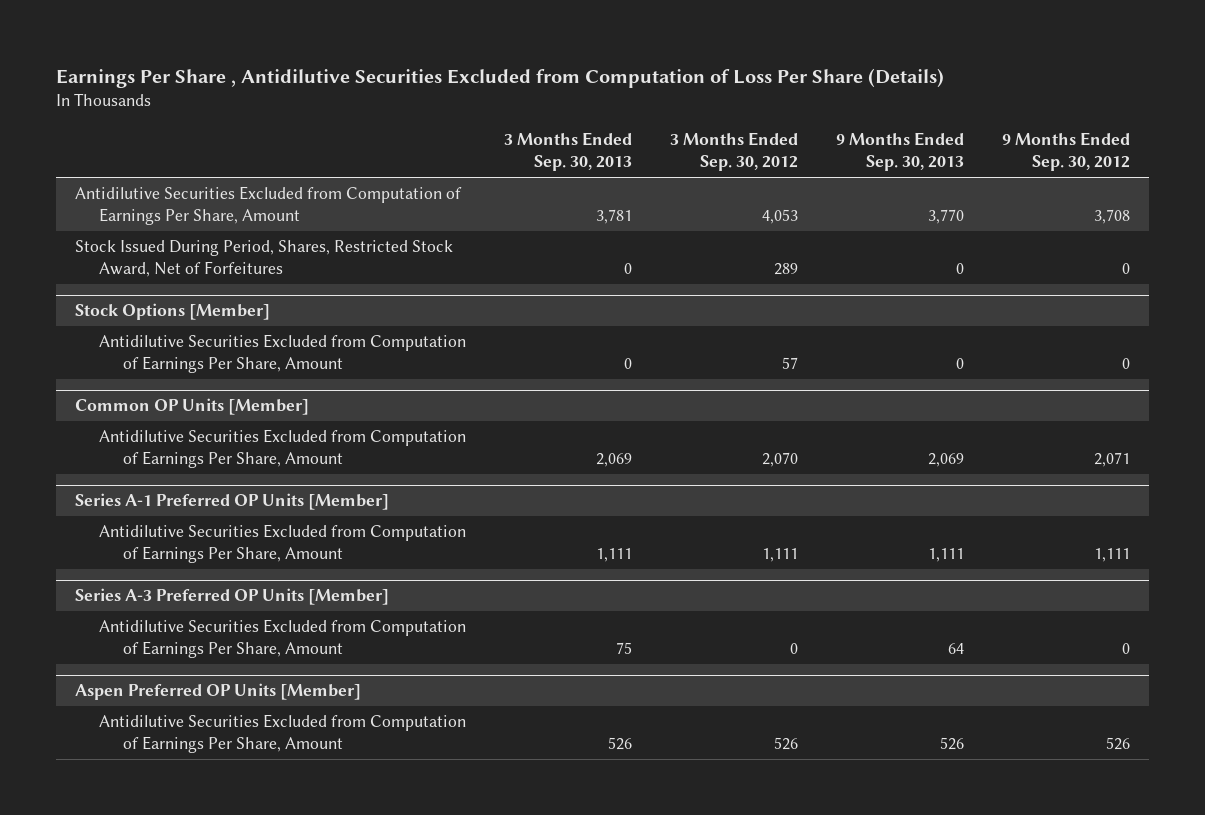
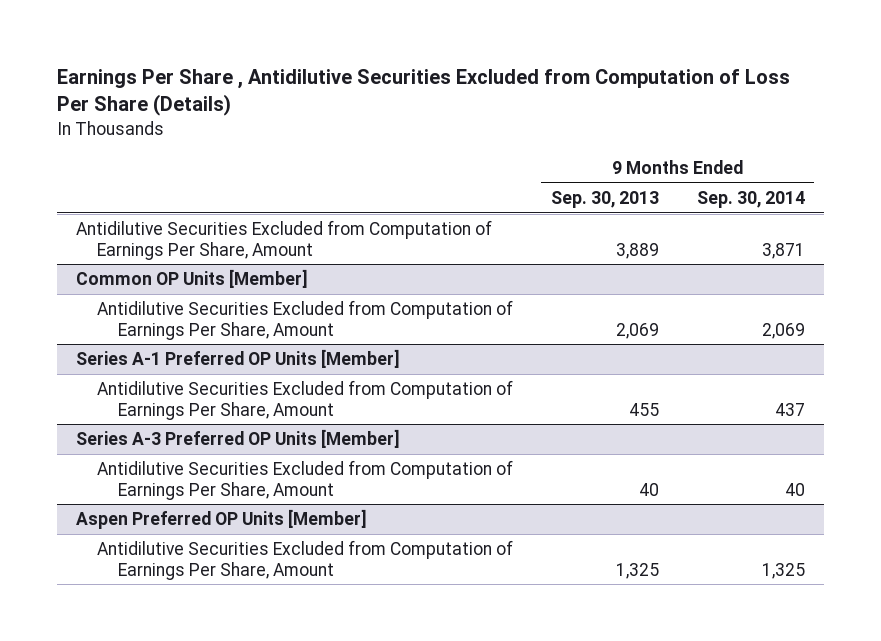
[503,132,632,172] 3 Months Ended Sep. 30, 2013 -> none
[669,132,798,172] 3 Months Ended Sep. 30, 2012 -> none
[1002,132,1131,172] 9 Months Ended Sep. 30, 2012 -> none
none -> [696,190,805,208] Sep. 30, 2014
[74,240,453,278] Stock Issued During Period, Shares, Restricted Stock Award, Net of Forfeitures -> none
[74,303,270,321] Stock Options [Member] -> none
[98,334,466,374] Antidilutive Securities Excluded from Computation of Earnings Per Share, Amount -> none
[928,209,965,225] 3,770 -> [615,242,659,259] 3,889
[928,548,965,563] 1,111 -> [628,402,659,416] 455
[948,643,965,655] 64 -> [638,482,659,496] 40
[940,737,965,751] 526 -> [615,562,659,579] 1,325

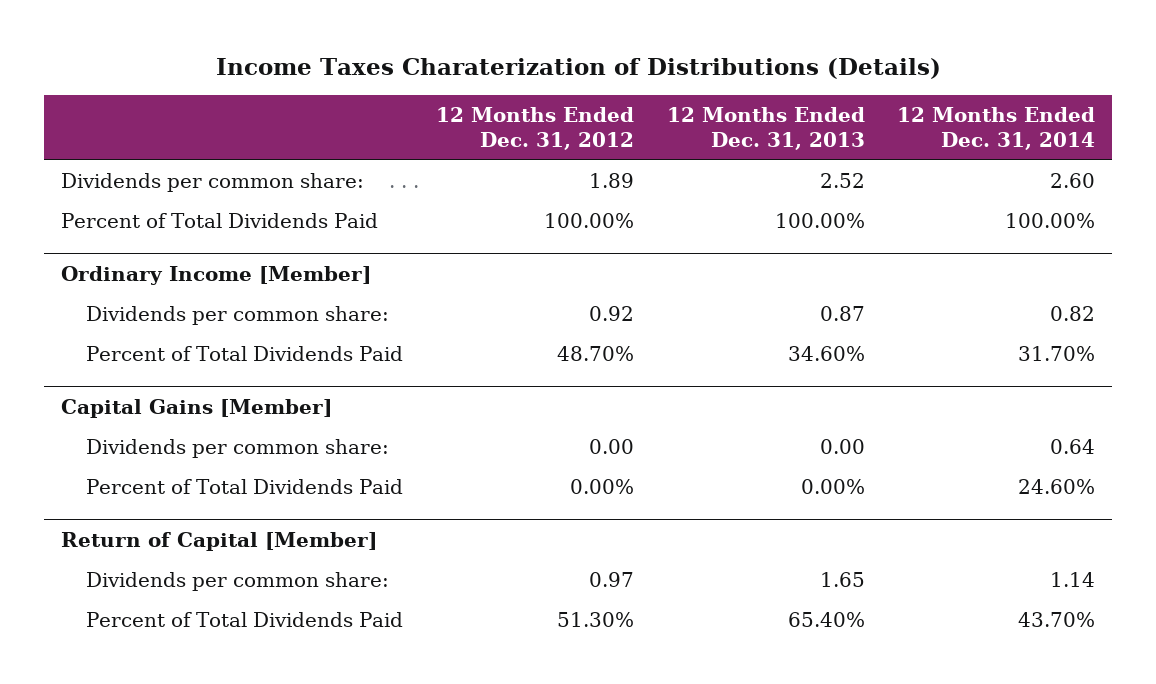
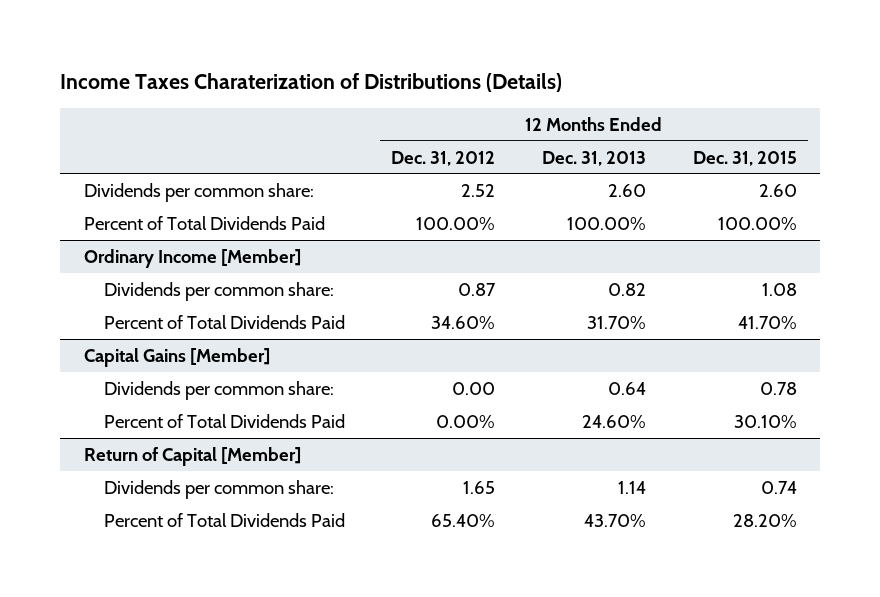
[897,107,1096,151] 12 Months Ended Dec. 31, 2014 -> none
none -> [692,150,797,166] Dec. 31, 2015
[588,173,634,189] 1.89 -> [461,183,496,197] 2.52
[819,173,865,189] 2.52 -> [608,183,647,197] 2.60
[588,306,634,322] 0.92 -> [458,282,497,296] 0.87
[819,306,865,322] 0.87 -> [608,282,647,296] 0.82
[556,346,634,362] 48.70% -> [431,315,496,329] 34.60%
[787,346,865,362] 34.60% -> [587,315,647,329] 31.70%
[819,439,865,455] 0.00 -> [608,381,647,395] 0.64
[800,479,865,495] 0.00% -> [582,414,647,428] 24.60%
[588,572,634,588] 0.97 -> [463,480,496,494] 1.65
[819,572,865,588] 1.65 -> [618,480,647,494] 1.14
[556,612,634,628] 51.30% -> [431,513,496,527] 65.40%
[787,612,865,628] 65.40% -> [584,513,647,527] 43.70%

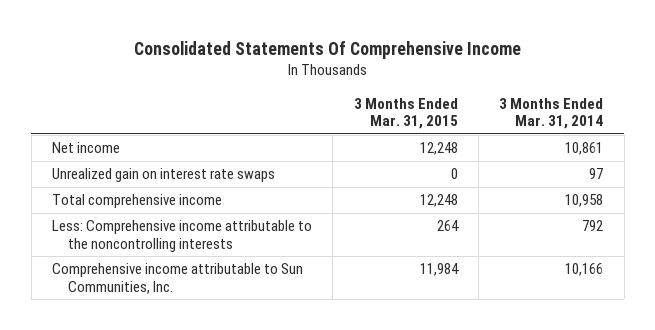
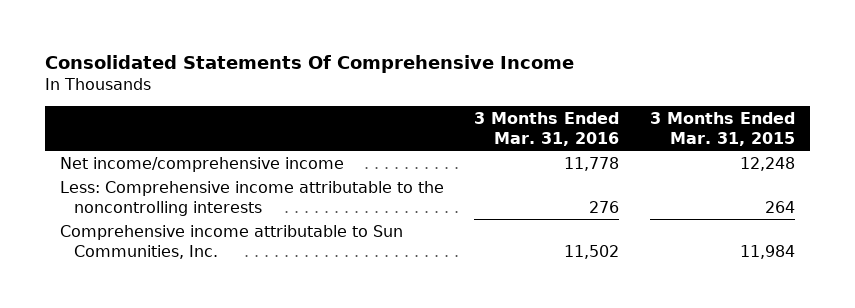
[499,97,604,130] 3 Months Ended Mar. 31, 2014 -> none
none -> [474,112,620,146] 3 Months Ended Mar. 31, 2016
[52,168,276,183] Unrealized gain on interest rate swaps -> none
[52,194,223,209] Total comprehensive income -> none
[52,142,121,154] Net income -> [59,156,344,172] Net income/comprehensive income

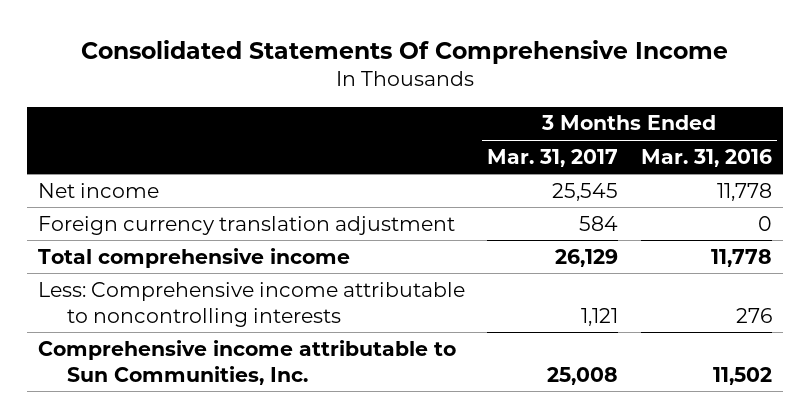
[650,112,796,146] 3 Months Ended Mar. 31, 2015 -> none
none -> [487,148,619,167] Mar. 31, 2017
[59,156,344,172] Net income/comprehensive income -> [38,182,160,198] Net income
none -> [38,215,456,235] Foreign currency translation adjustment
none -> [38,247,351,268] Total comprehensive income
[59,180,444,216] Less: Comprehensive income attributable to the noncontrolling interests -> [38,281,466,327] Less: Comprehensive income attributable to noncontrolling interests

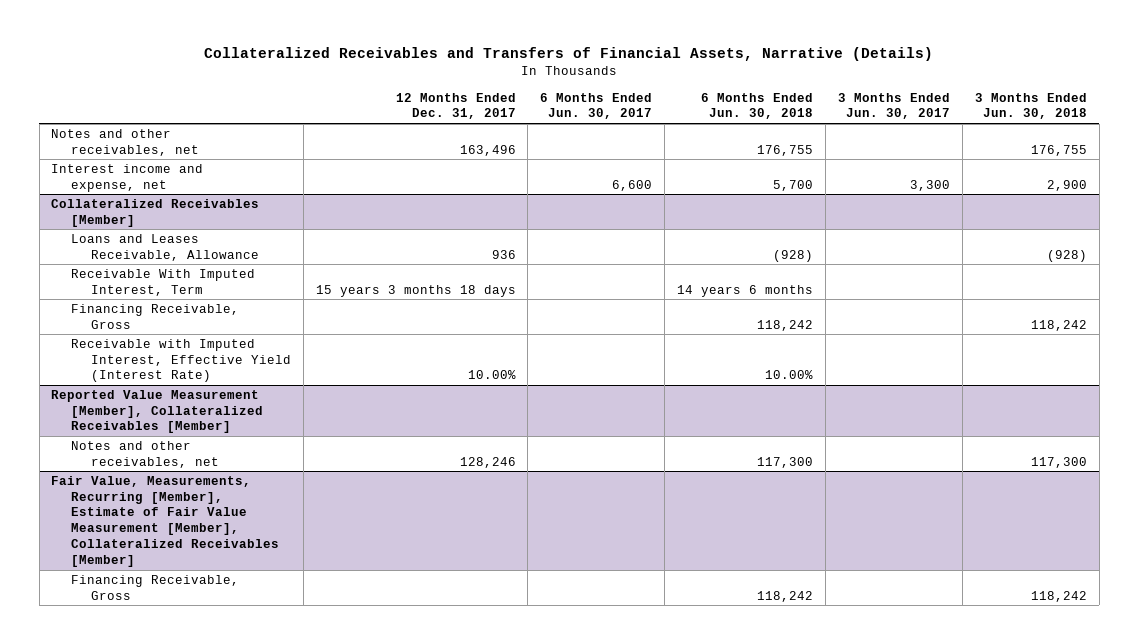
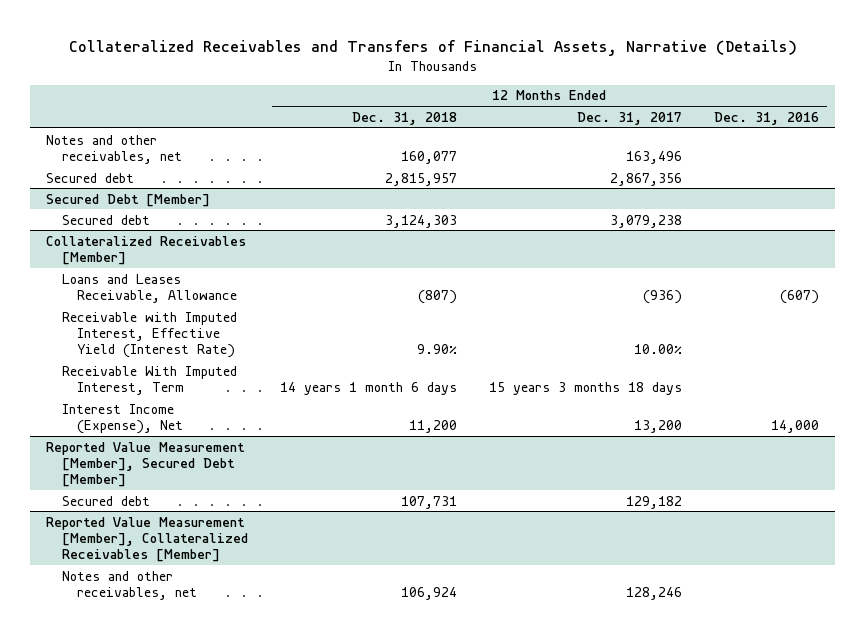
[540,92,653,120] 6 Months Ended Jun. 30, 2017 -> none
[701,92,814,120] 6 Months Ended Jun. 30, 2018 -> none
[838,92,951,120] 3 Months Ended Jun. 30, 2017 -> none
[974,92,1087,120] 3 Months Ended Jun. 30, 2018 -> none
none -> [351,111,457,125] Dec. 31, 2018
none -> [713,111,819,125] Dec. 31, 2016
[51,163,204,192] Interest income and expense, net -> none
none -> [46,172,135,183] Secured debt
none -> [46,193,211,207] Secured Debt [Member]
none -> [61,214,150,225] Secured debt
[71,303,240,329] Financing Receivable, Gross -> none
[491,249,516,259] 936 -> [642,289,682,304] (936)
[71,268,256,296] Receivable With Imputed Interest, Term -> [61,365,237,395] Receivable With Imputed Interest, Term
none -> [61,403,184,434] Interest Income (Expense), Net
none -> [46,441,246,488] Reported Value Measurement [Member], Secured Debt [Member]
none -> [61,495,150,506] Secured debt
[51,475,280,567] Fair Value, Measurements, Recurring [Member], Estimate of Fair Value Measurement [Member], Collateralized Receivables [Member] -> none
[71,574,240,600] Financing Receivable, Gross -> none

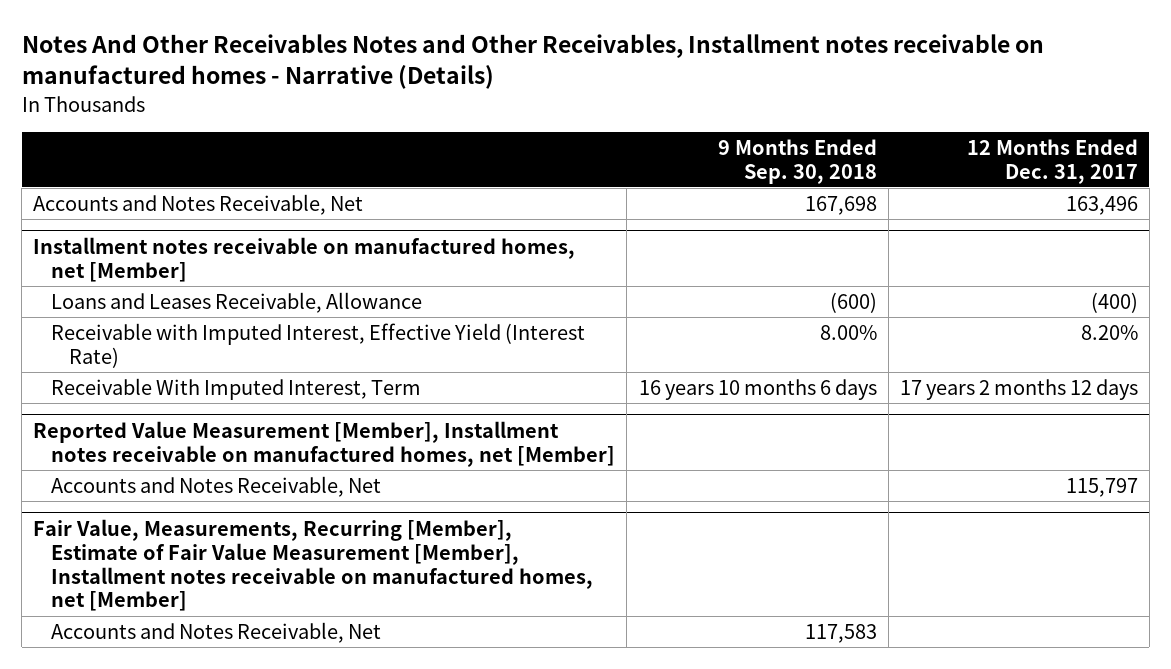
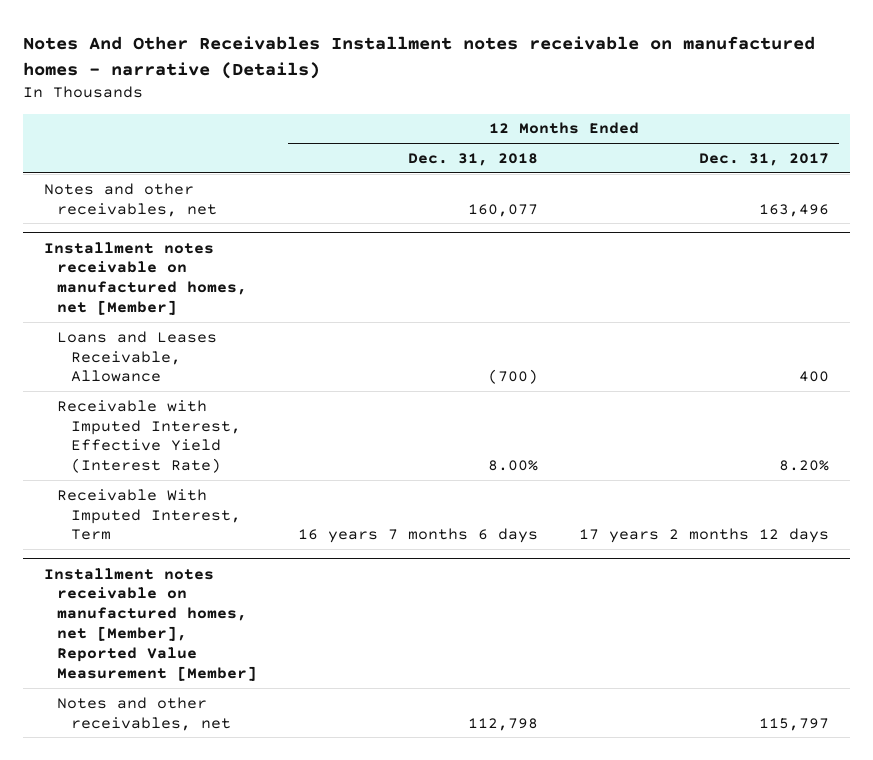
[21,34,1044,90] Notes And Other Receivables Notes and Other Receivables, Installment notes receivable on manufactured homes - Narrative (Details) -> [23,35,816,79] Notes And Other Receivables Installment notes receivable on manufactured homes - narrative (Details)
[717,138,877,184] 9 Months Ended Sep. 30, 2018 -> none
none -> [408,152,539,166] Dec. 31, 2018
[33,193,364,215] Accounts and Notes Receivable, Net -> [43,182,218,217] Notes and other receivables, net
[1090,291,1138,313] (400) -> [799,371,830,383] 400
[33,518,594,612] Fair Value, Measurements, Recurring [Member], Estimate of Fair Value Measurement [Member], Installment notes receivable on manufactured homes, net [Member] -> none
[51,621,382,643] Accounts and Notes Receivable, Net -> none
[33,420,616,467] Reported Value Measurement [Member], Installment notes receivable on manufactured homes, net [Member] -> [43,567,258,682] Installment notes receivable on manufactured homes, net [Member], Reported Value Measurement [Member]
[51,475,382,497] Accounts and Notes Receivable, Net -> [57,696,231,731] Notes and other receivables, net

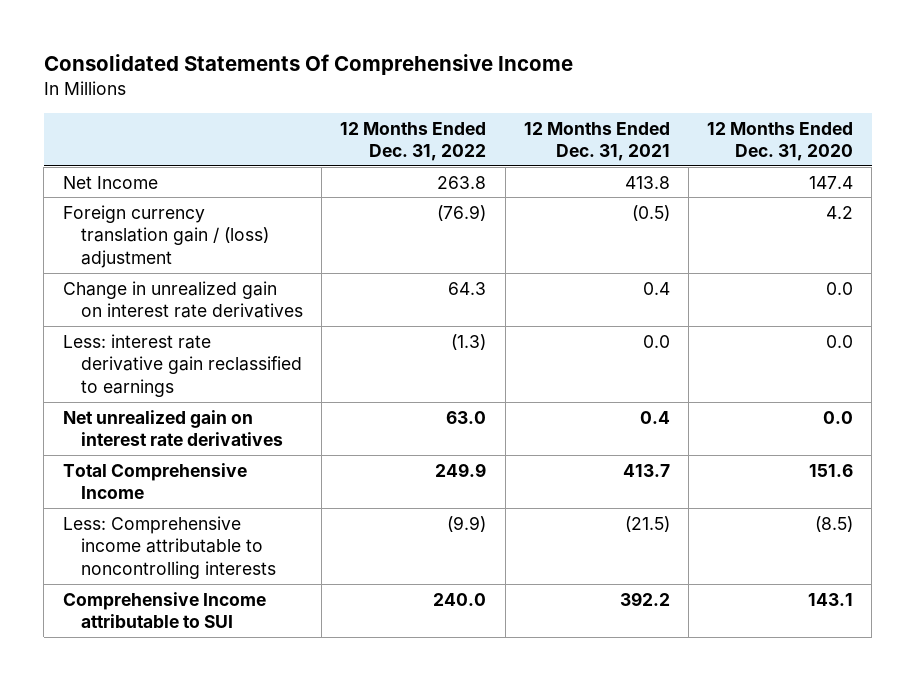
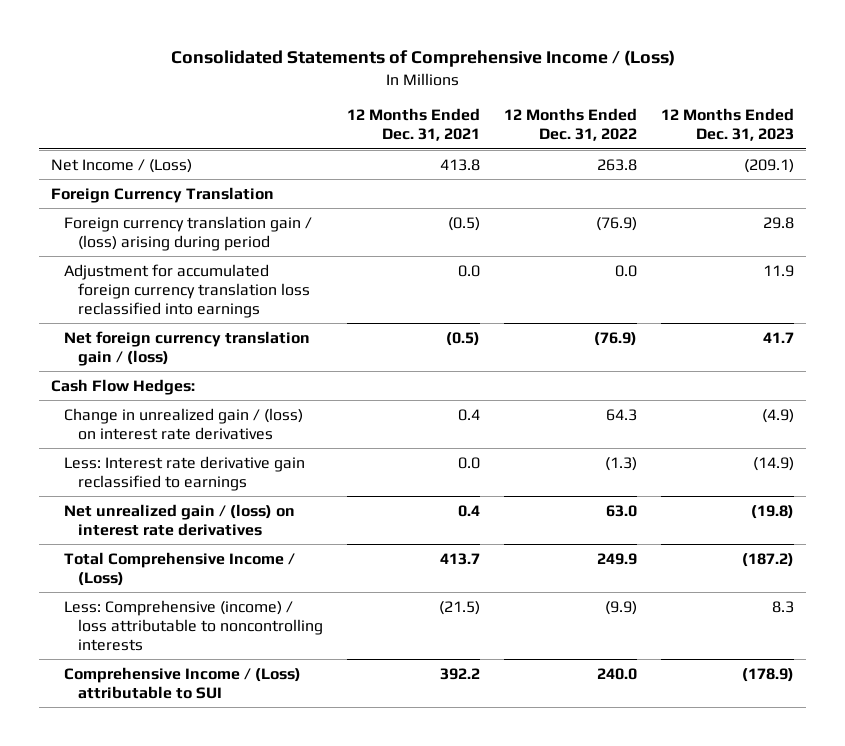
[43,54,573,76] Consolidated Statements Of Comprehensive Income -> [170,50,675,68] Consolidated Statements of Comprehensive Income / (Loss)
[707,121,854,162] 12 Months Ended Dec. 31, 2020 -> none
none -> [661,108,795,142] 12 Months Ended Dec. 31, 2023
[62,175,158,189] Net Income -> [50,158,192,173] Net Income / (Loss)
none -> [50,186,274,203] Foreign Currency Translation
none -> [64,215,313,251] Foreign currency translation gain / (loss) arising during period
none -> [64,263,311,318] Adjustment for accumulated foreign currency translation loss reclassified into earnings
[62,204,269,269] Foreign currency translation gain / (loss) adjustment -> [64,330,311,366] Net foreign currency translation gain / (loss)
none -> [50,378,195,395] Cash Flow Hedges:
[62,280,303,319] Change in unrealized gain on interest rate derivatives -> [64,407,304,440] Change in unrealized gain / (loss) on interest rate derivatives
[62,333,302,398] Less: interest rate derivative gain reclassified to earnings -> [64,455,306,491] Less: Interest rate derivative gain reclassified to earnings
[62,409,283,447] Net unrealized gain on interest rate derivatives -> [64,503,296,536] Net unrealized gain / (loss) on interest rate derivatives
[62,462,247,500] Total Comprehensive Income -> [64,551,296,586] Total Comprehensive Income / (Loss)
[62,515,276,580] Less: Comprehensive income attributable to noncontrolling interests -> [64,599,324,651] Less: Comprehensive (income) / loss attributable to noncontrolling interests
[62,591,266,629] Comprehensive Income attributable to SUI -> [64,666,302,699] Comprehensive Income / (Loss) attributable to SUI

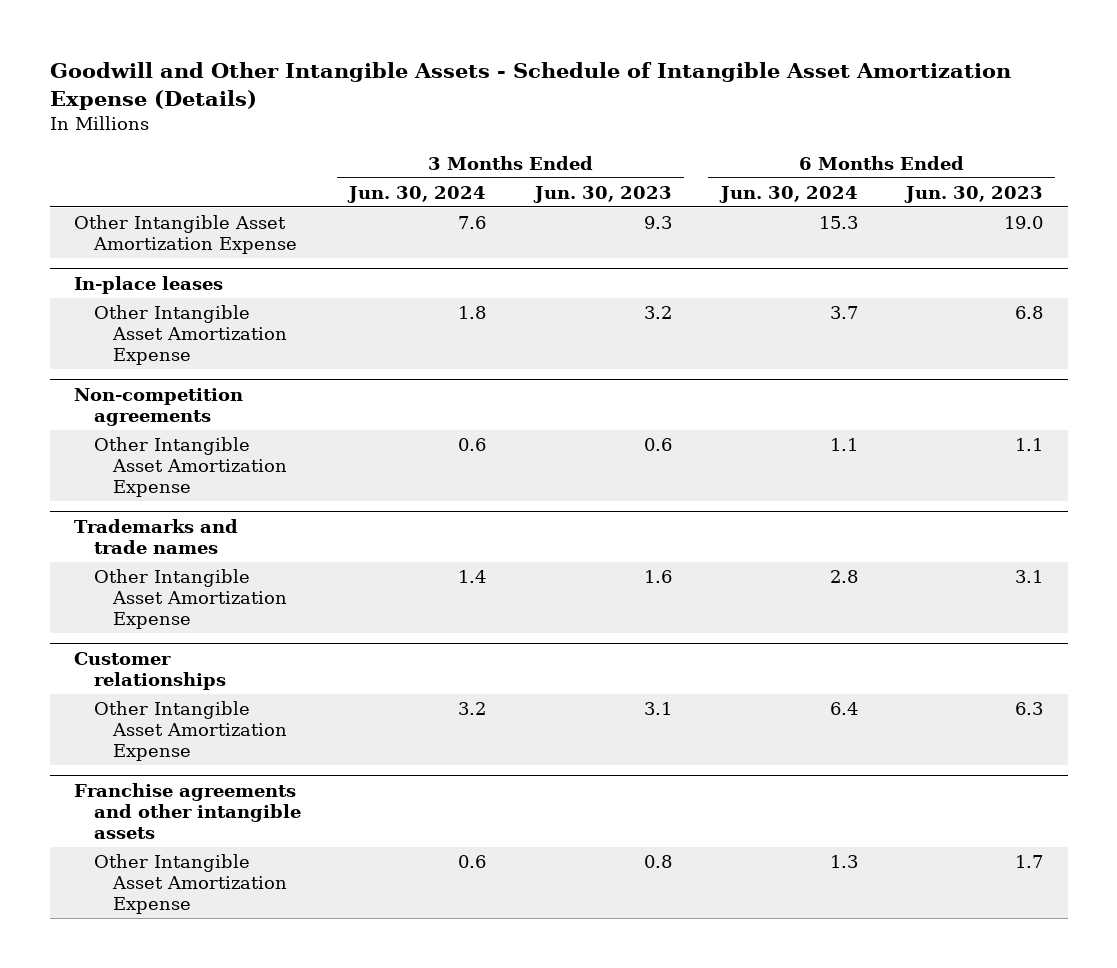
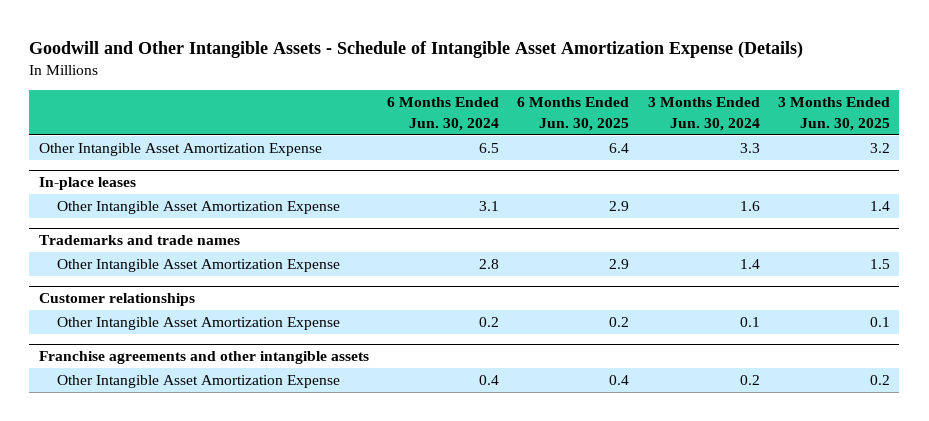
[532,185,672,203] Jun. 30, 2023 -> none
[904,185,1044,203] Jun. 30, 2023 -> none
none -> [517,97,630,131] 6 Months Ended Jun. 30, 2025
none -> [777,97,890,131] 3 Months Ended Jun. 30, 2025
[458,216,487,230] 7.6 -> [739,143,760,154] 3.3
[818,216,858,230] 15.3 -> [478,143,499,154] 6.5
[73,387,243,426] Non-competition agreements -> none
[93,437,288,498] Other Intangible Asset Amortization Expense -> none
[458,306,487,320] 1.8 -> [739,201,760,212] 1.6
[829,306,858,320] 3.7 -> [478,201,499,212] 3.1
[458,702,487,716] 3.2 -> [739,317,760,328] 0.1
[829,702,858,716] 6.4 -> [478,317,499,328] 0.2
[458,855,487,869] 0.6 -> [739,375,760,386] 0.2
[829,855,858,869] 1.3 -> [478,375,499,386] 0.4

